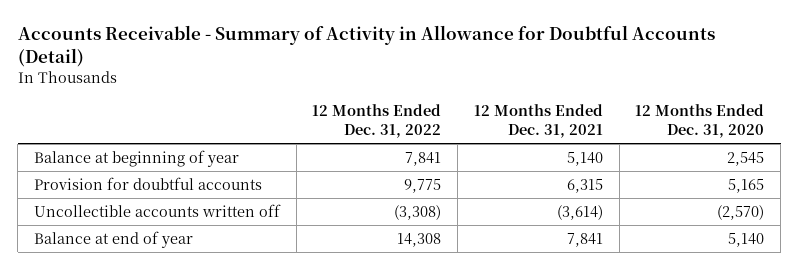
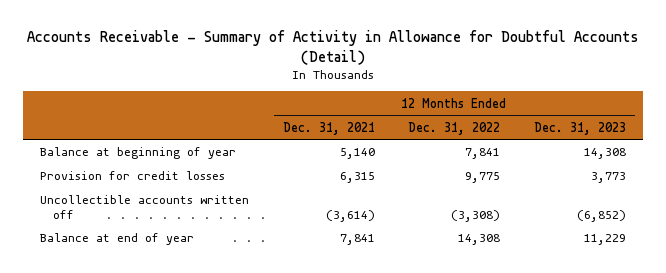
[635,104,765,139] 12 Months Ended Dec. 31, 2020 -> none
none -> [534,121,627,135] Dec. 31, 2023
[34,176,263,190] Provision for doubtful accounts -> [39,171,225,181] Provision for credit losses

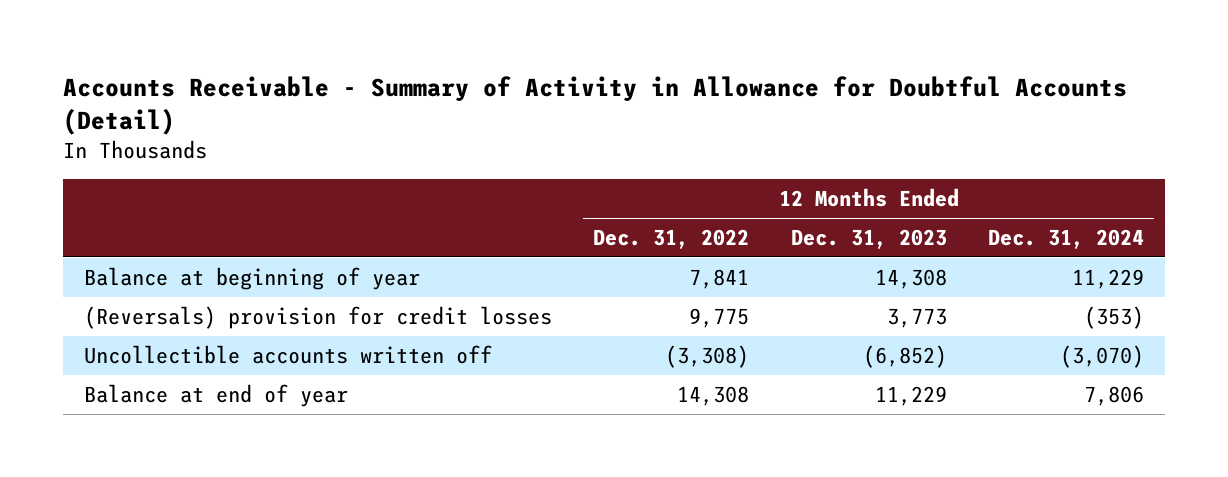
[282,121,375,135] Dec. 31, 2021 -> none
none -> [988,228,1145,249] Dec. 31, 2024
[39,171,225,181] Provision for credit losses -> [83,305,552,329] (Reversals) provision for credit losses

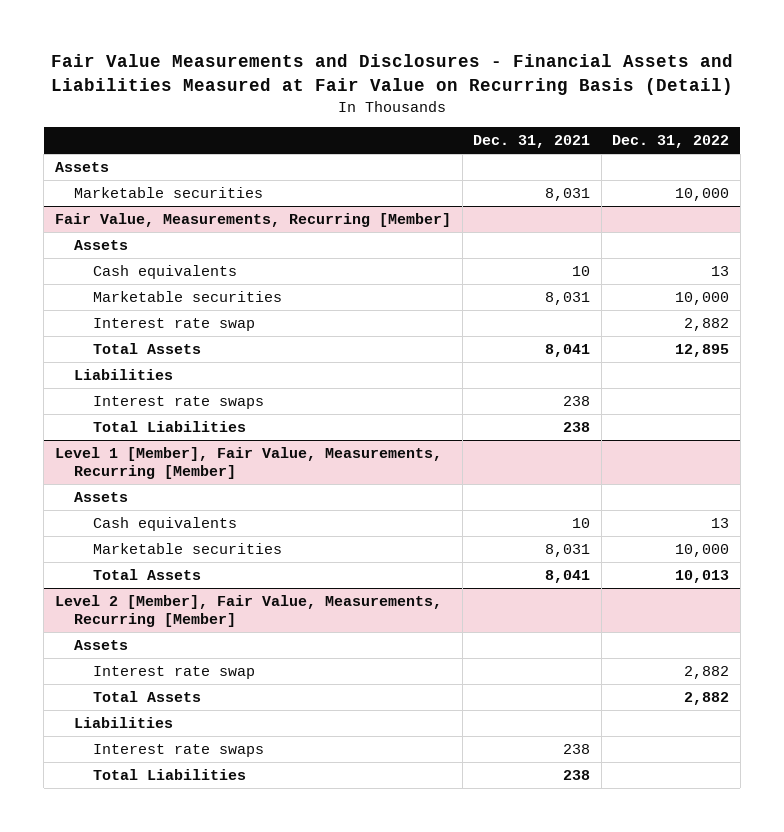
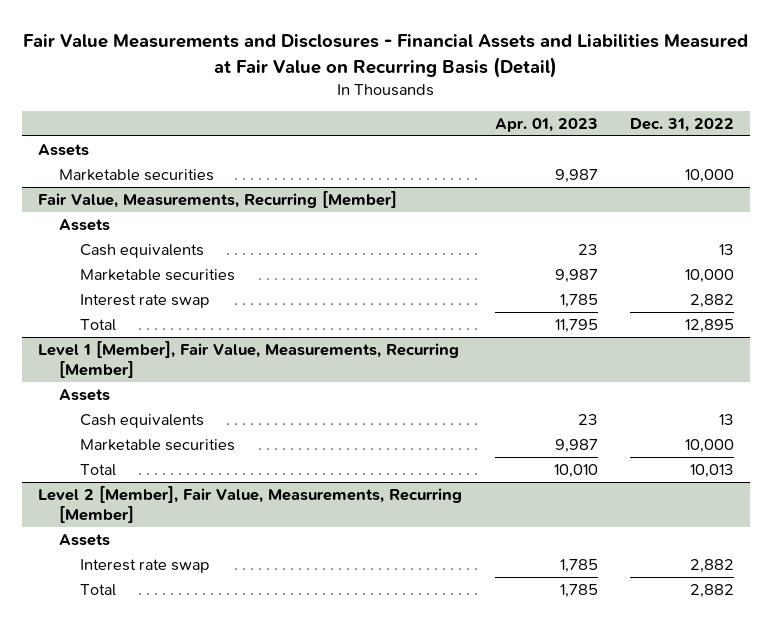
[473,135,591,149] Dec. 31, 2021 -> none
none -> [494,117,598,132] Apr. 01, 2023
[73,369,173,381] Liabilities -> none
[92,396,264,410] Interest rate swaps -> none
[92,421,246,433] Total Liabilities -> none
[92,343,201,355] Total Assets -> [80,318,117,331] Total
[92,569,201,581] Total Assets -> [80,463,117,476] Total
[73,717,173,729] Liabilities -> none
[92,744,264,758] Interest rate swaps -> none
[92,769,246,781] Total Liabilities -> none
[92,691,201,703] Total Assets -> [80,583,117,596] Total

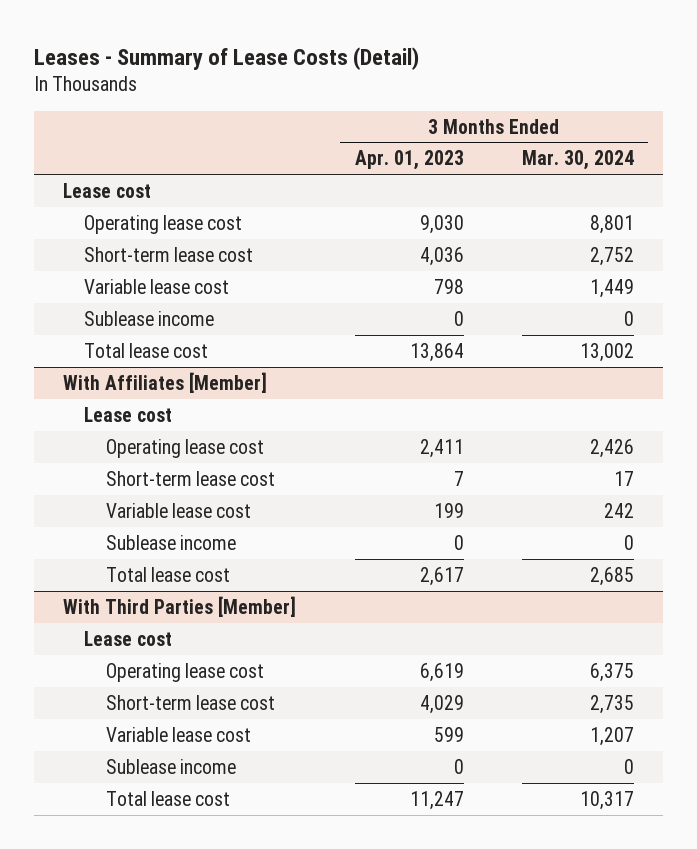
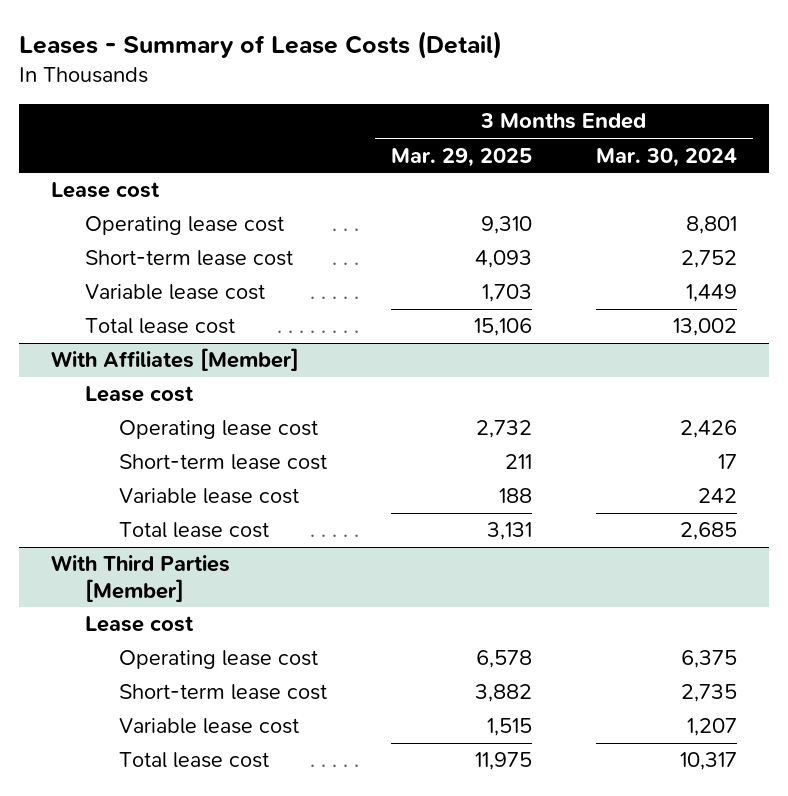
[354,150,464,171] Apr. 01, 2023 -> none
none -> [390,147,532,167] Mar. 29, 2025
[84,310,215,326] Sublease income -> none
[105,534,236,550] Sublease income -> none
[105,758,236,774] Sublease income -> none

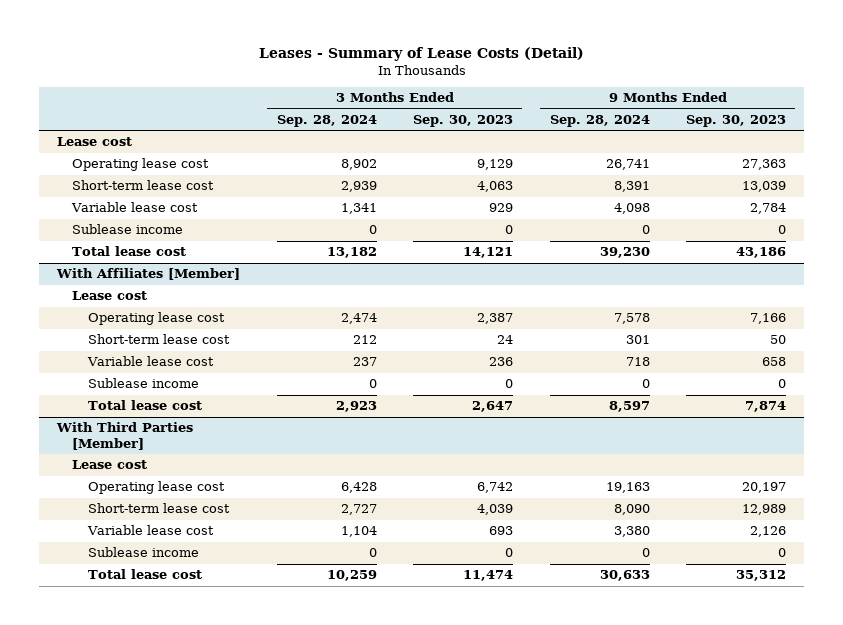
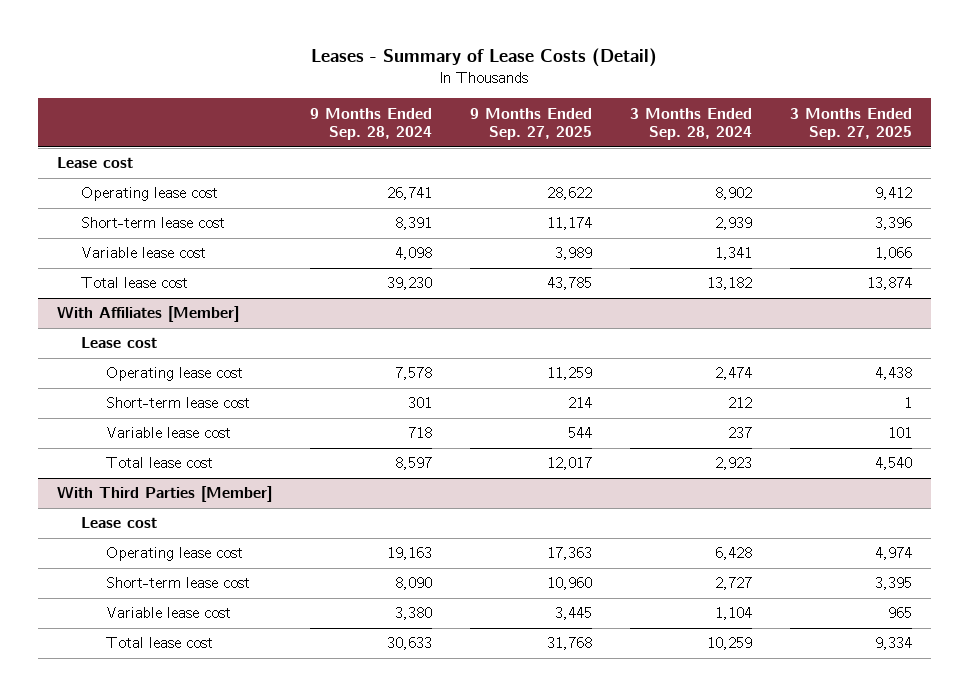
[413,114,514,127] Sep. 30, 2023 -> none
[686,114,787,127] Sep. 30, 2023 -> none
none -> [469,107,592,141] 9 Months Ended Sep. 27, 2025
none -> [789,107,912,141] 3 Months Ended Sep. 27, 2025
[72,224,184,235] Sublease income -> none
[87,378,199,389] Sublease income -> none
[87,547,199,558] Sublease income -> none

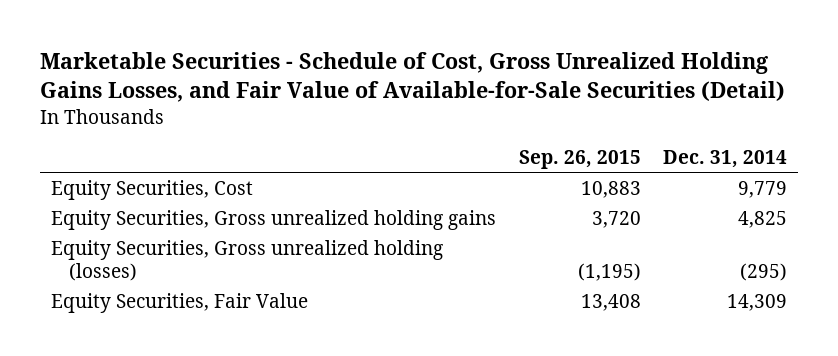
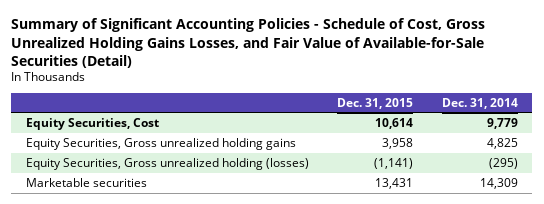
[39,52,785,103] Marketable Securities - Schedule of Cost, Gross Unrealized Holding Gains Losses, and Fair Value of Available-for-Sale Securities (Detail) -> [11,18,486,68] Summary of Significant Accounting Policies - Schedule of Cost, Gross Unrealized Holding Gains Losses, and Fair Value of Available-for-Sale Securities (Detail)
[518,150,641,170] Sep. 26, 2015 -> none
none -> [337,97,414,109] Dec. 31, 2015
[51,292,309,313] Equity Securities, Fair Value -> [25,177,147,187] Marketable securities

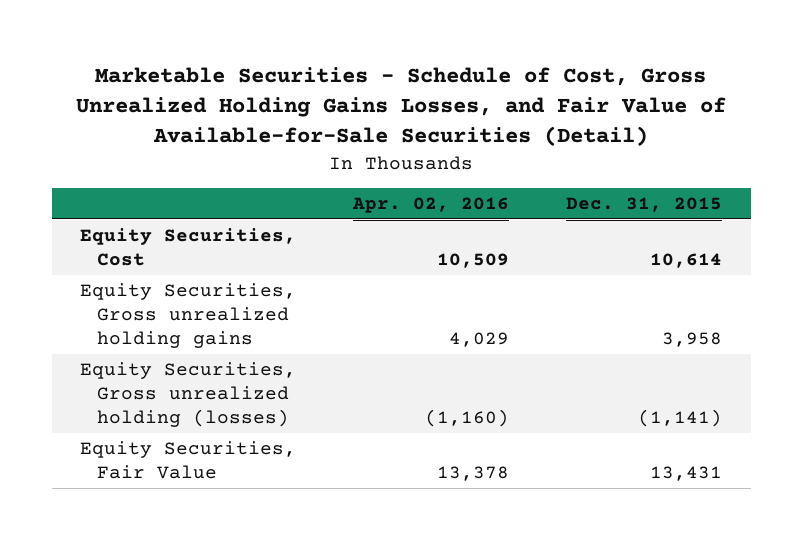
[11,18,486,68] Summary of Significant Accounting Policies - Schedule of Cost, Gross Unrealized Holding Gains Losses, and Fair Value of Available-for-Sale Securities (Detail) -> [76,66,727,147] Marketable Securities - Schedule of Cost, Gross Unrealized Holding Gains Losses, and Fair Value of Available-for-Sale Securities (Detail)
[441,97,518,109] Dec. 31, 2014 -> none
none -> [352,197,510,214] Apr. 02, 2016
[25,177,147,187] Marketable securities -> [80,440,297,480] Equity Securities, Fair Value

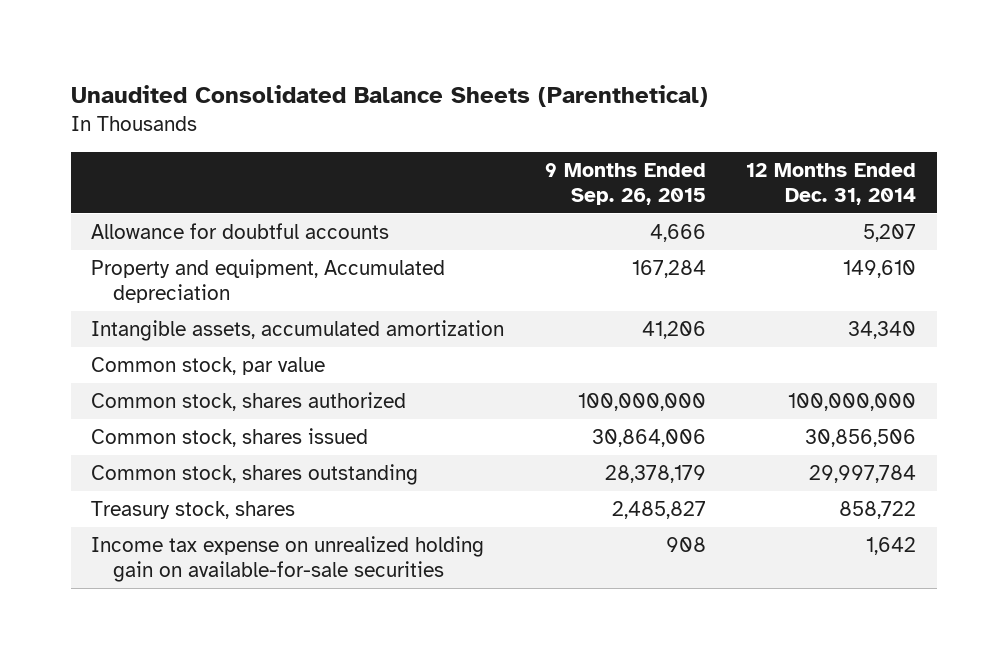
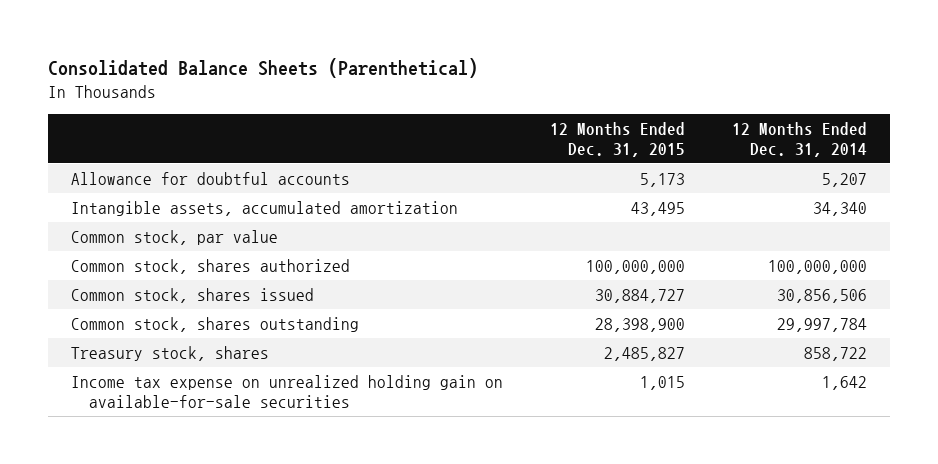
[70,84,708,107] Unaudited Consolidated Balance Sheets (Parenthetical) -> [48,58,479,79] Consolidated Balance Sheets (Parenthetical)
[544,162,706,205] 9 Months Ended Sep. 26, 2015 -> none
none -> [550,121,686,157] 12 Months Ended Dec. 31, 2015
[90,258,445,304] Property and equipment, Accumulated depreciation -> none

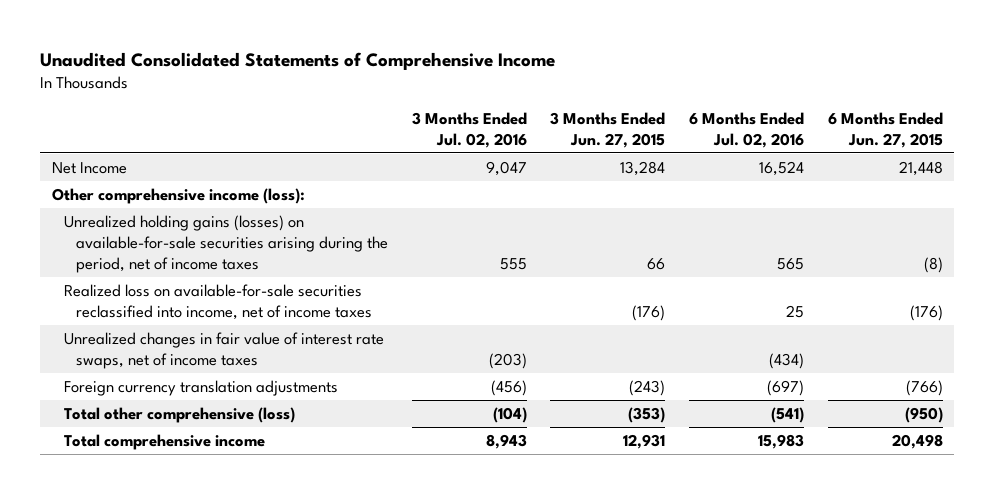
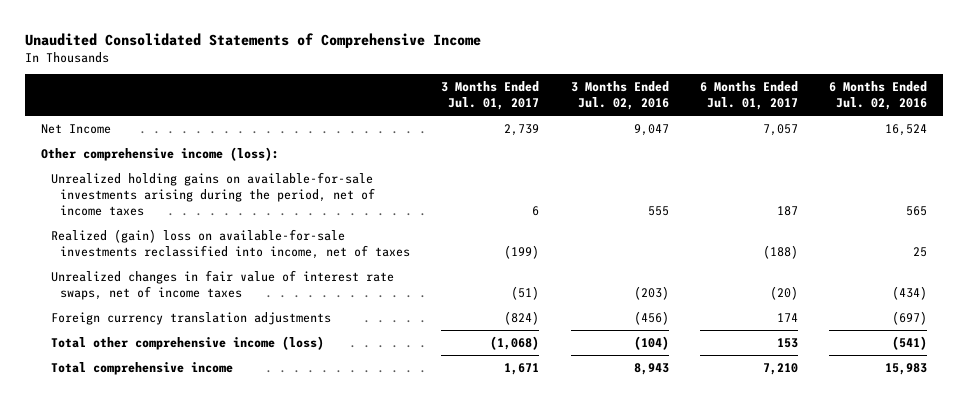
[550,111,666,148] 3 Months Ended Jun. 27, 2015 -> none
[827,111,943,148] 6 Months Ended Jun. 27, 2015 -> none
none -> [441,80,540,111] 3 Months Ended Jul. 01, 2017
none -> [700,80,799,111] 6 Months Ended Jul. 01, 2017
[64,214,389,274] Unrealized holding gains (losses) on available-for-sale securities arising during the period, net of income taxes -> [50,171,376,216] Unrealized holding gains on available-for-sale investments arising during the period, net of income taxes
[64,283,373,321] Realized loss on available-for-sale securities reclassified into income, net of income taxes -> [50,228,411,259] Realized (gain) loss on available-for-sale investments reclassified into income, net of taxes
[64,406,296,423] Total other comprehensive (loss) -> [50,335,324,350] Total other comprehensive income (loss)

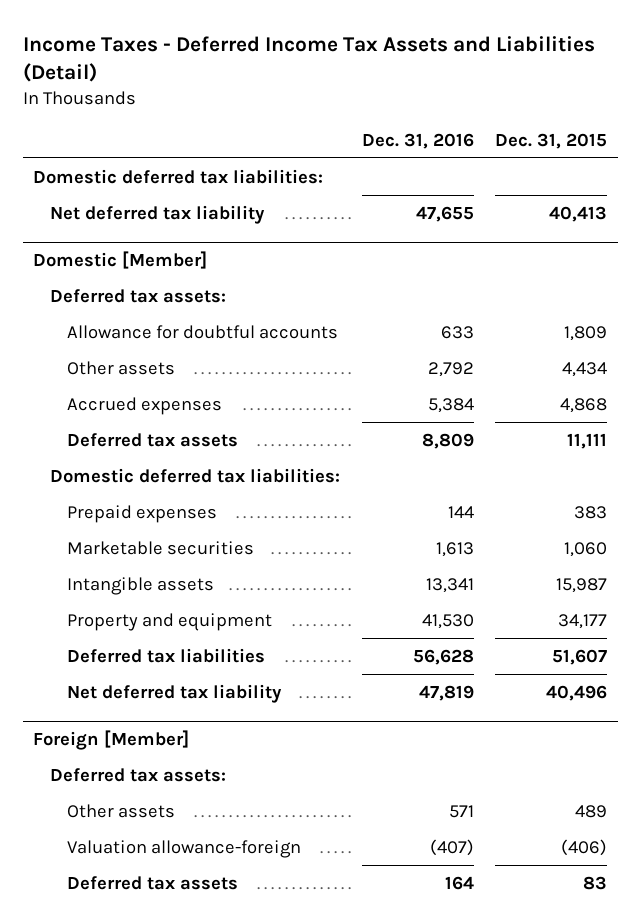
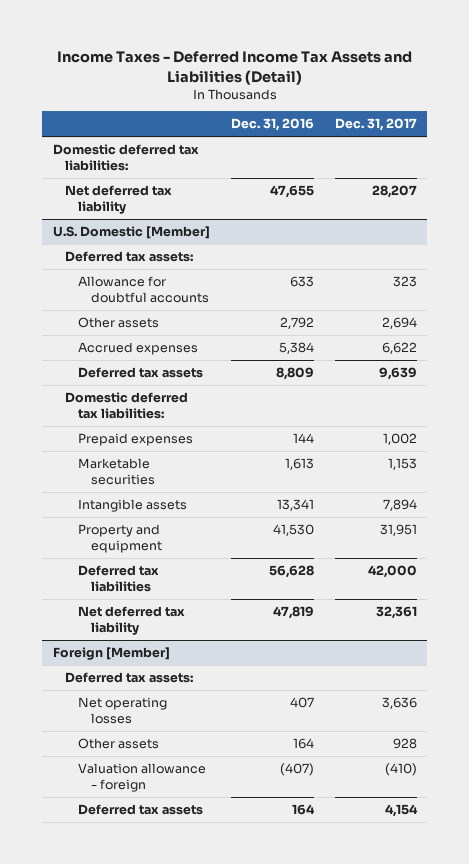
[495,132,608,149] Dec. 31, 2015 -> none
none -> [334,118,417,132] Dec. 31, 2017
[33,251,208,270] Domestic [Member] -> [52,226,210,240] U.S. Domestic [Member]
none -> [78,697,168,724] Net operating losses
[448,804,474,818] 571 -> [292,738,314,750] 164
[66,839,301,858] Valuation allowance-foreign -> [78,763,207,792] Valuation allowance - foreign

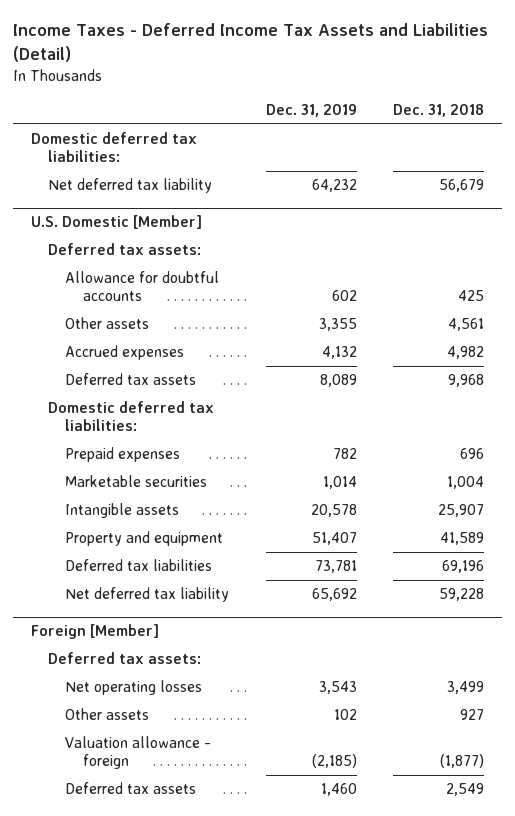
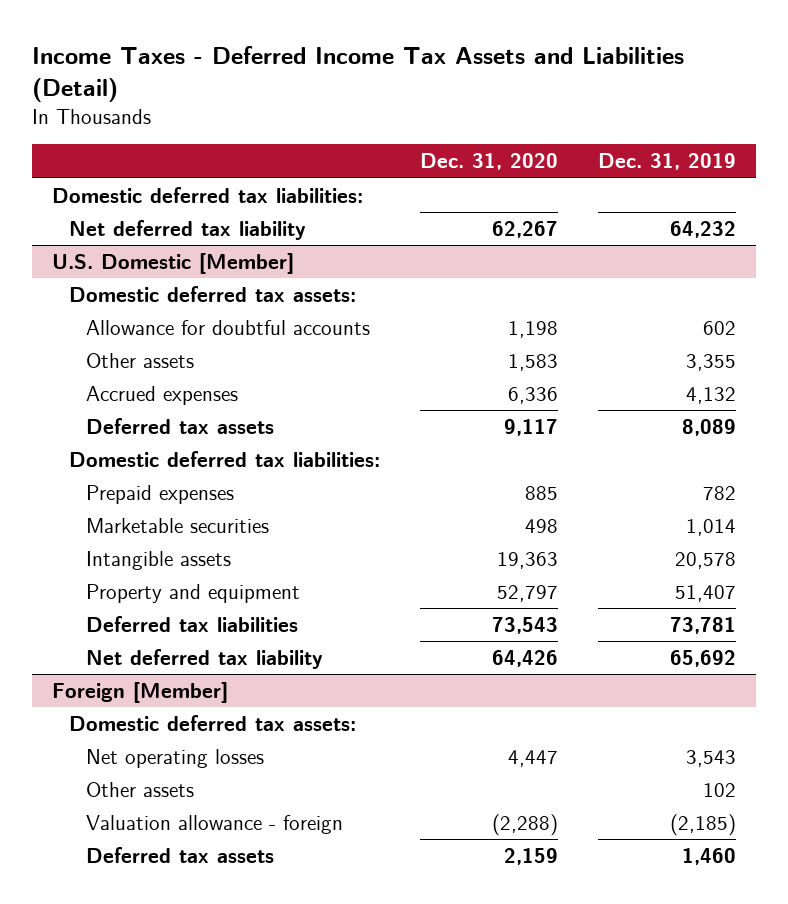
[392,104,484,118] Dec. 31, 2018 -> none
none -> [419,152,558,170] Dec. 31, 2020
[48,243,202,256] Deferred tax assets: -> [69,285,357,302] Domestic deferred tax assets:
[48,652,202,665] Deferred tax assets: -> [69,714,357,731] Domestic deferred tax assets:

